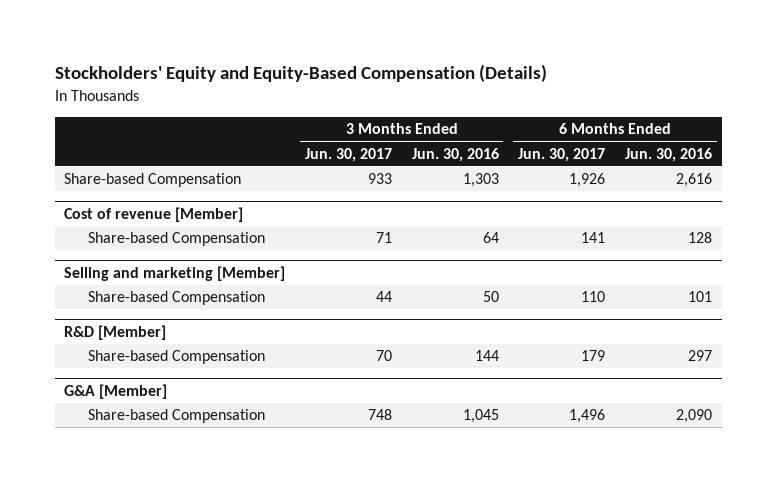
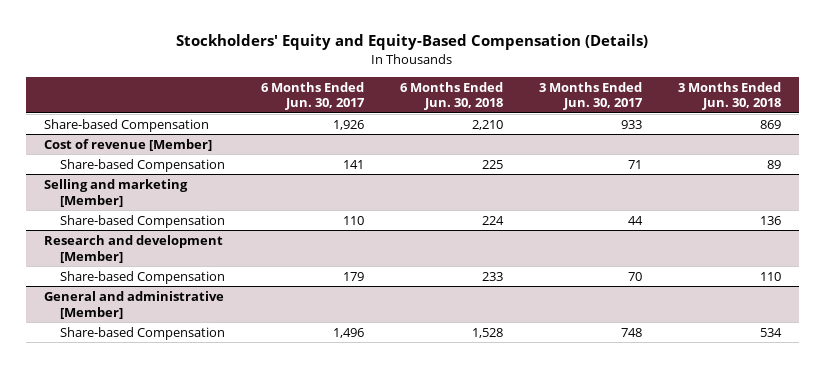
[411,147,499,162] Jun. 30, 2016 -> none
[624,147,712,162] Jun. 30, 2016 -> none
none -> [399,81,503,111] 6 Months Ended Jun. 30, 2018
none -> [677,81,781,111] 3 Months Ended Jun. 30, 2018
[64,324,167,340] R&D [Member] -> [43,234,223,263] Research and development [Member]
[64,383,168,399] G&A [Member] -> [43,290,224,319] General and administrative [Member]

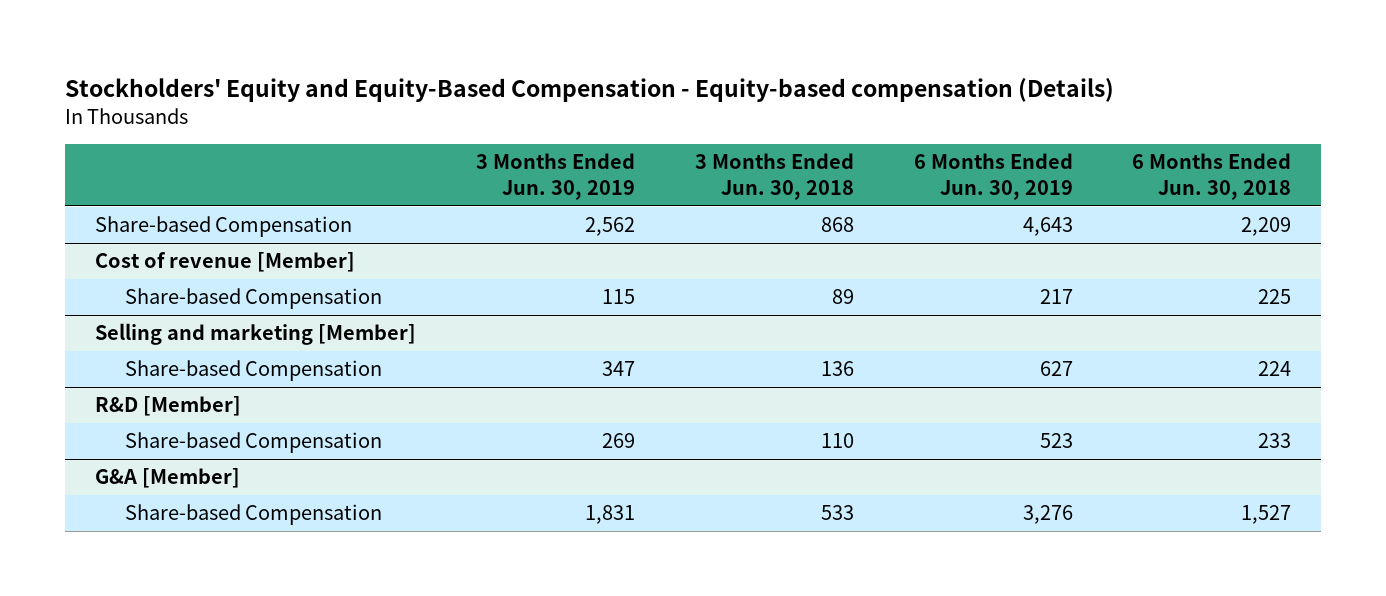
[176,34,649,51] Stockholders' Equity and Equity-Based Compensation (Details) -> [65,77,1115,102] Stockholders' Equity and Equity-Based Compensation - Equity-based compensation (Details)
[261,81,366,111] 6 Months Ended Jun. 30, 2017 -> none
[538,81,643,111] 3 Months Ended Jun. 30, 2017 -> none
none -> [475,153,635,201] 3 Months Ended Jun. 30, 2019
none -> [913,153,1073,201] 6 Months Ended Jun. 30, 2019
[471,119,503,130] 2,210 -> [1241,217,1292,237] 2,209
[759,119,781,129] 869 -> [820,217,854,233] 868
[43,234,223,263] Research and development [Member] -> [95,396,242,417] R&D [Member]
[43,290,224,319] General and administrative [Member] -> [95,468,241,489] G&A [Member]
[471,327,503,338] 1,528 -> [1241,505,1292,525] 1,527
[759,327,782,337] 534 -> [820,505,854,521] 533

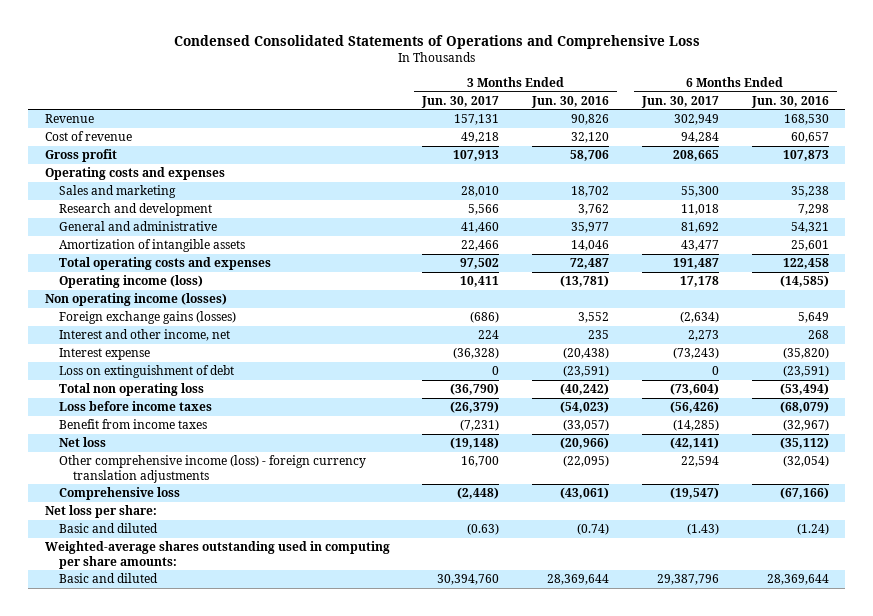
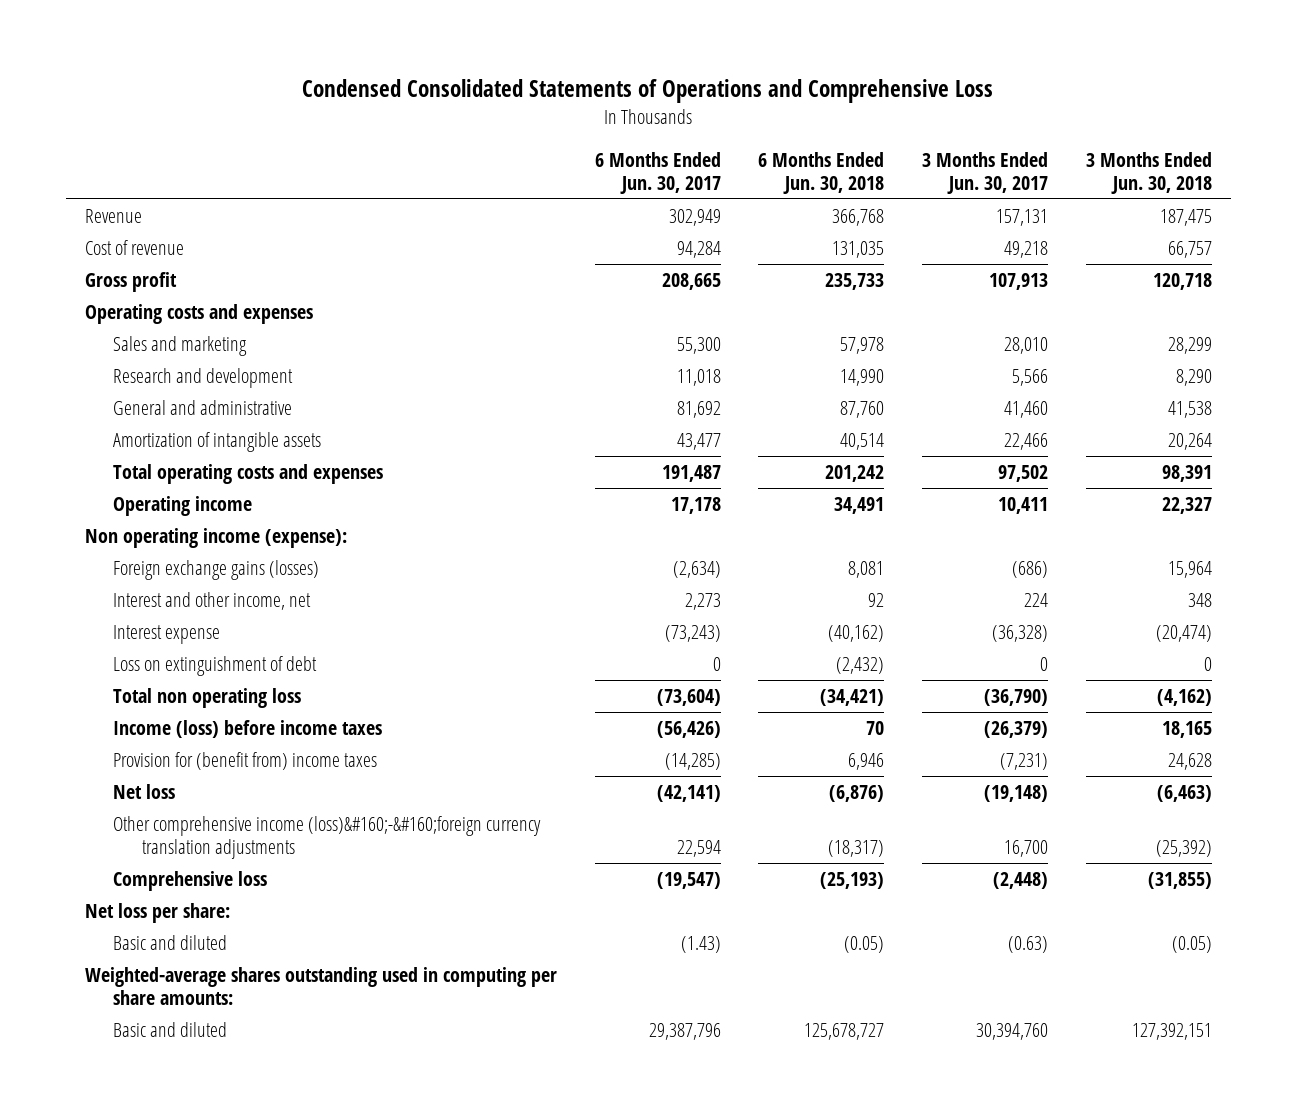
[531,95,610,108] Jun. 30, 2016 -> none
[750,95,829,108] Jun. 30, 2016 -> none
none -> [758,151,885,194] 6 Months Ended Jun. 30, 2018
none -> [1085,151,1212,194] 3 Months Ended Jun. 30, 2018
[58,275,203,289] Operating income (loss) -> [113,496,253,517] Operating income
[44,293,227,307] Non operating income (losses) -> [84,528,347,549] Non operating income (expense):
[58,401,212,412] Loss before income taxes -> [113,720,383,739] Income (loss) before income taxes
[58,419,207,430] Benefit from income taxes -> [113,752,378,771] Provision for (benefit from) income taxes
[58,455,366,483] Other comprehensive income (loss) - foreign currency translation adjustments -> [113,816,542,860] Other comprehensive income (loss)&#160;-&#160;foreign currency translation adjustments

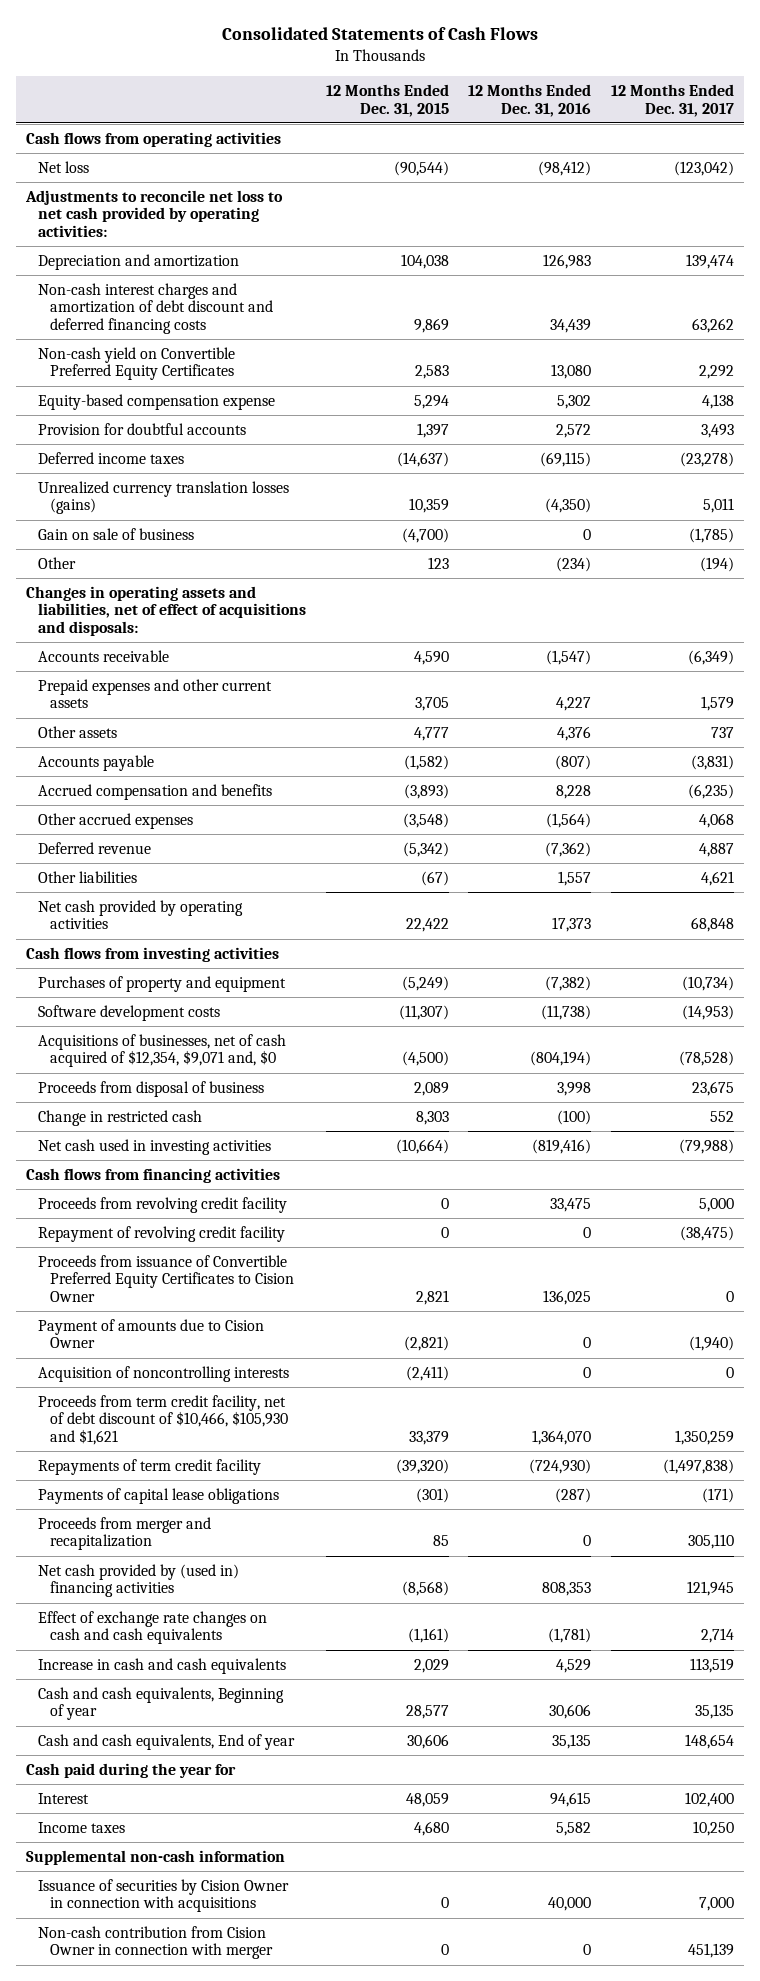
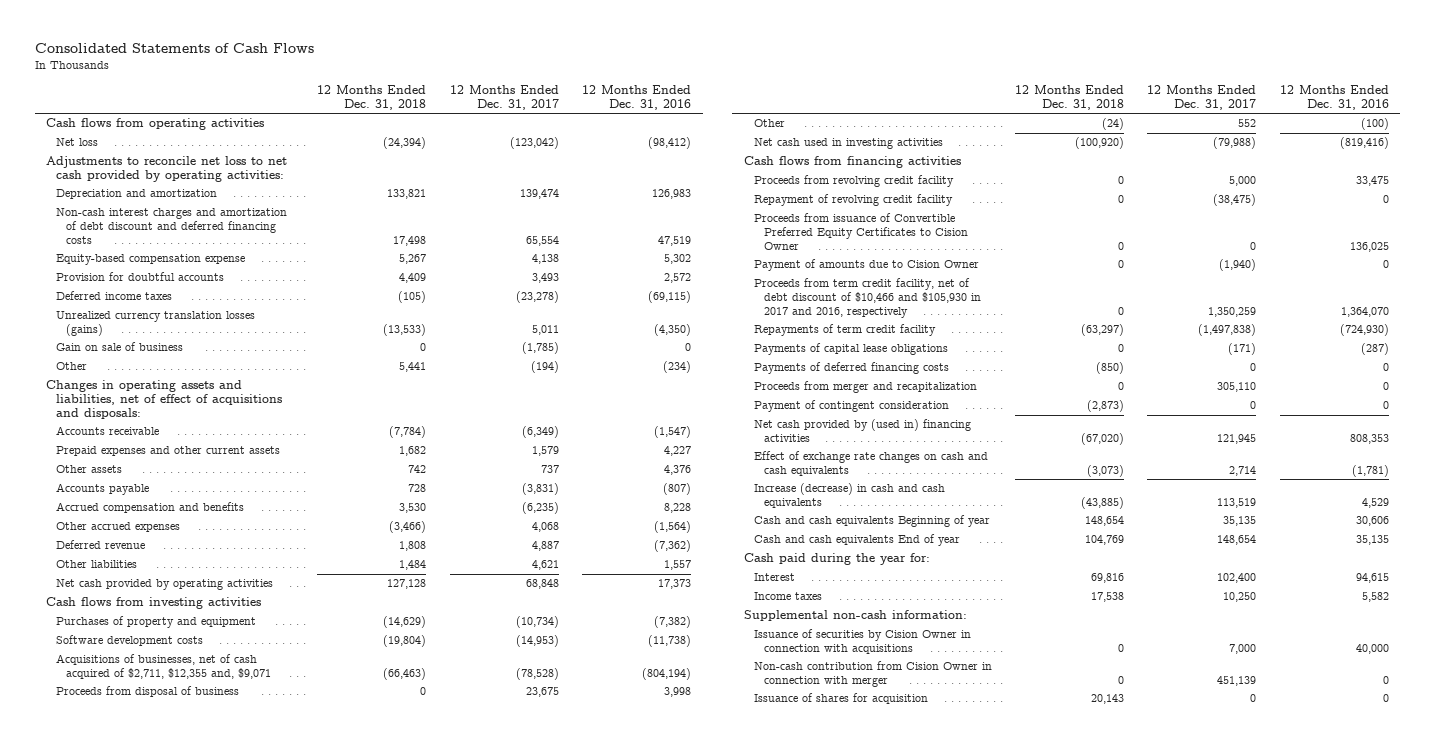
[325,83,449,117] 12 Months Ended Dec. 31, 2015 -> none
none -> [317,85,427,110] 12 Months Ended Dec. 31, 2018
[38,346,236,381] Non-cash yield on Convertible Preferred Equity Certificates -> none
[550,319,592,334] 34,439 -> [658,235,692,246] 47,519
[692,318,735,334] 63,262 -> [525,235,559,246] 65,554
[38,1033,287,1068] Acquisitions of businesses, net of cash acquired of $12,354, $9,071 and, $0 -> [56,654,272,680] Acquisitions of businesses, net of cash acquired of $2,711, $12,355 and, $9,071
[38,1109,203,1126] Change in restricted cash -> [753,119,785,128] Other
[38,1365,290,1382] Acquisition of noncontrolling interests -> none
[38,1394,289,1446] Proceeds from term credit facility, net of debt discount of $10,466, $105,930 and $1,621 -> [753,278,981,318] Proceeds from term credit facility, net of debt discount of $10,466 and $105,930 in 2017 and 2016, respectively
none -> [753,362,949,375] Payments of deferred financing costs
none -> [753,400,949,413] Payment of contingent consideration
[38,1657,287,1674] Increase in cash and cash equivalents -> [753,483,945,509] Increase (decrease) in cash and cash equivalents
[38,1686,285,1721] Cash and cash equivalents, Beginning of year -> [753,515,990,528] Cash and cash equivalents Beginning of year
[38,1733,296,1750] Cash and cash equivalents, End of year -> [753,534,960,547] Cash and cash equivalents End of year
[26,1762,237,1778] Cash paid during the year for -> [743,553,930,566] Cash paid during the year for:
[26,1849,286,1865] Supplemental non-cash information -> [743,610,967,622] Supplemental non-cash information:
none -> [753,693,928,705] Issuance of shares for acquisition

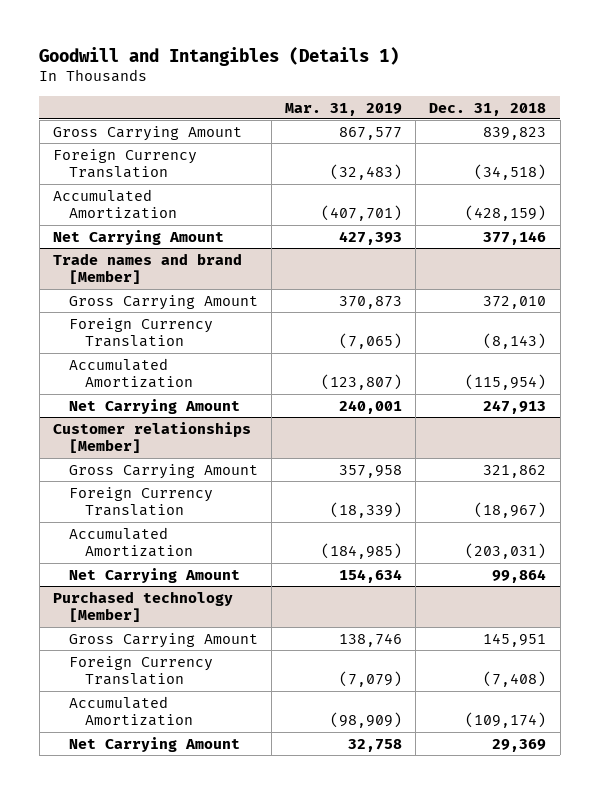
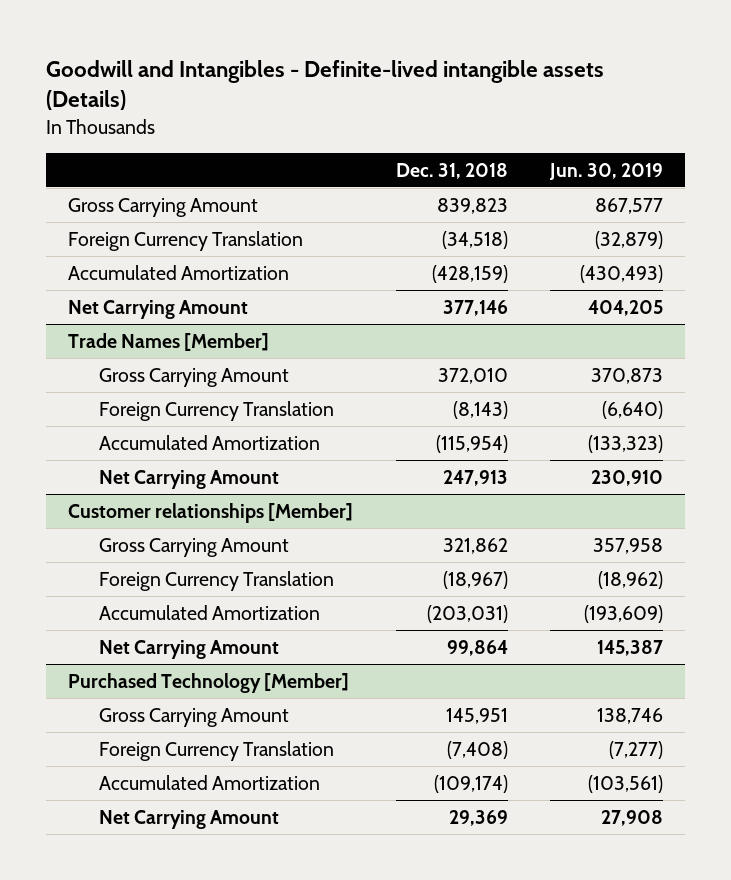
[39,46,400,66] Goodwill and Intangibles (Details 1) -> [46,59,605,111] Goodwill and Intangibles - Definite-lived intangible assets (Details)
[285,102,403,116] Mar. 31, 2019 -> none
none -> [549,163,664,181] Jun. 30, 2019
[52,252,242,285] Trade names and brand [Member] -> [67,332,269,351] Trade Names [Member]
[52,590,233,623] Purchased technology [Member] -> [67,672,349,693] Purchased Technology [Member]

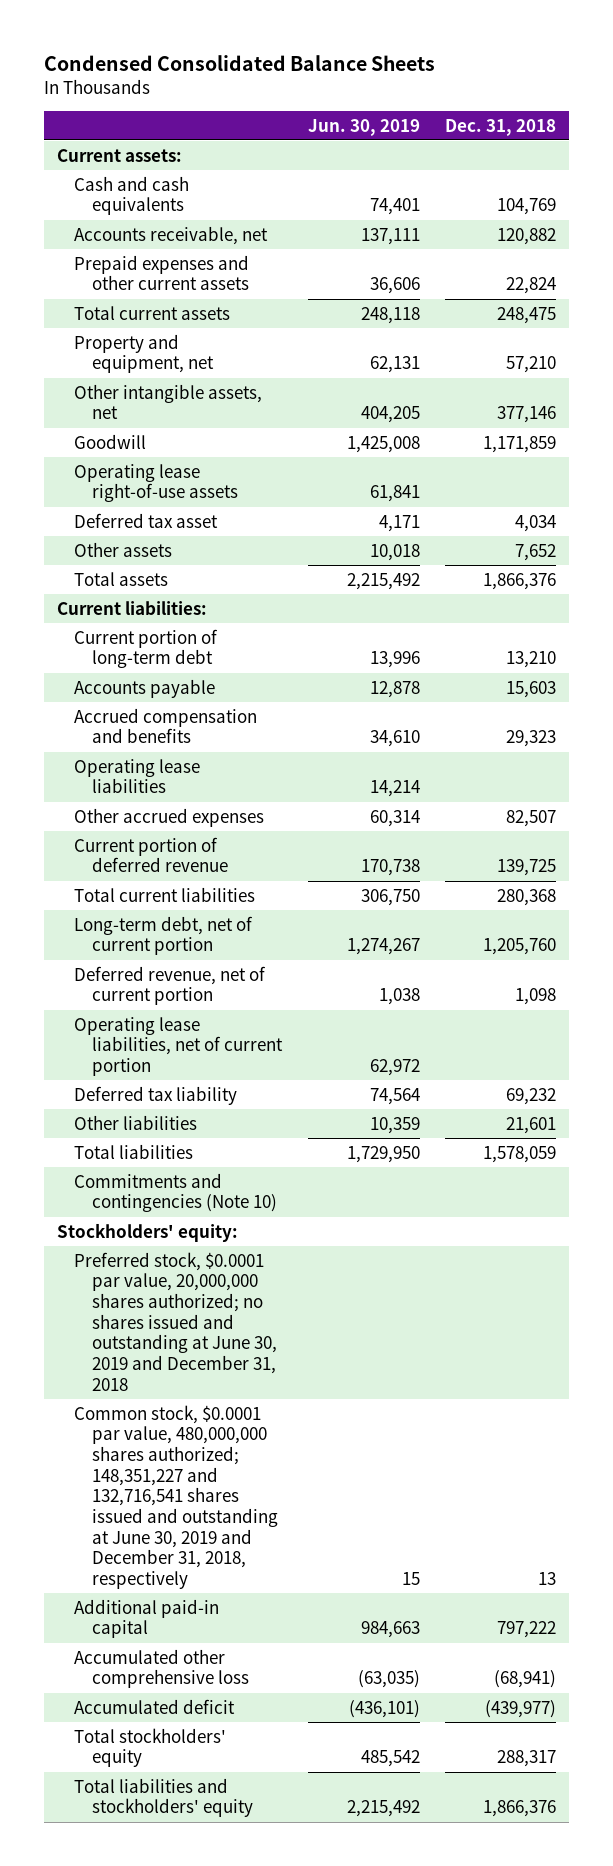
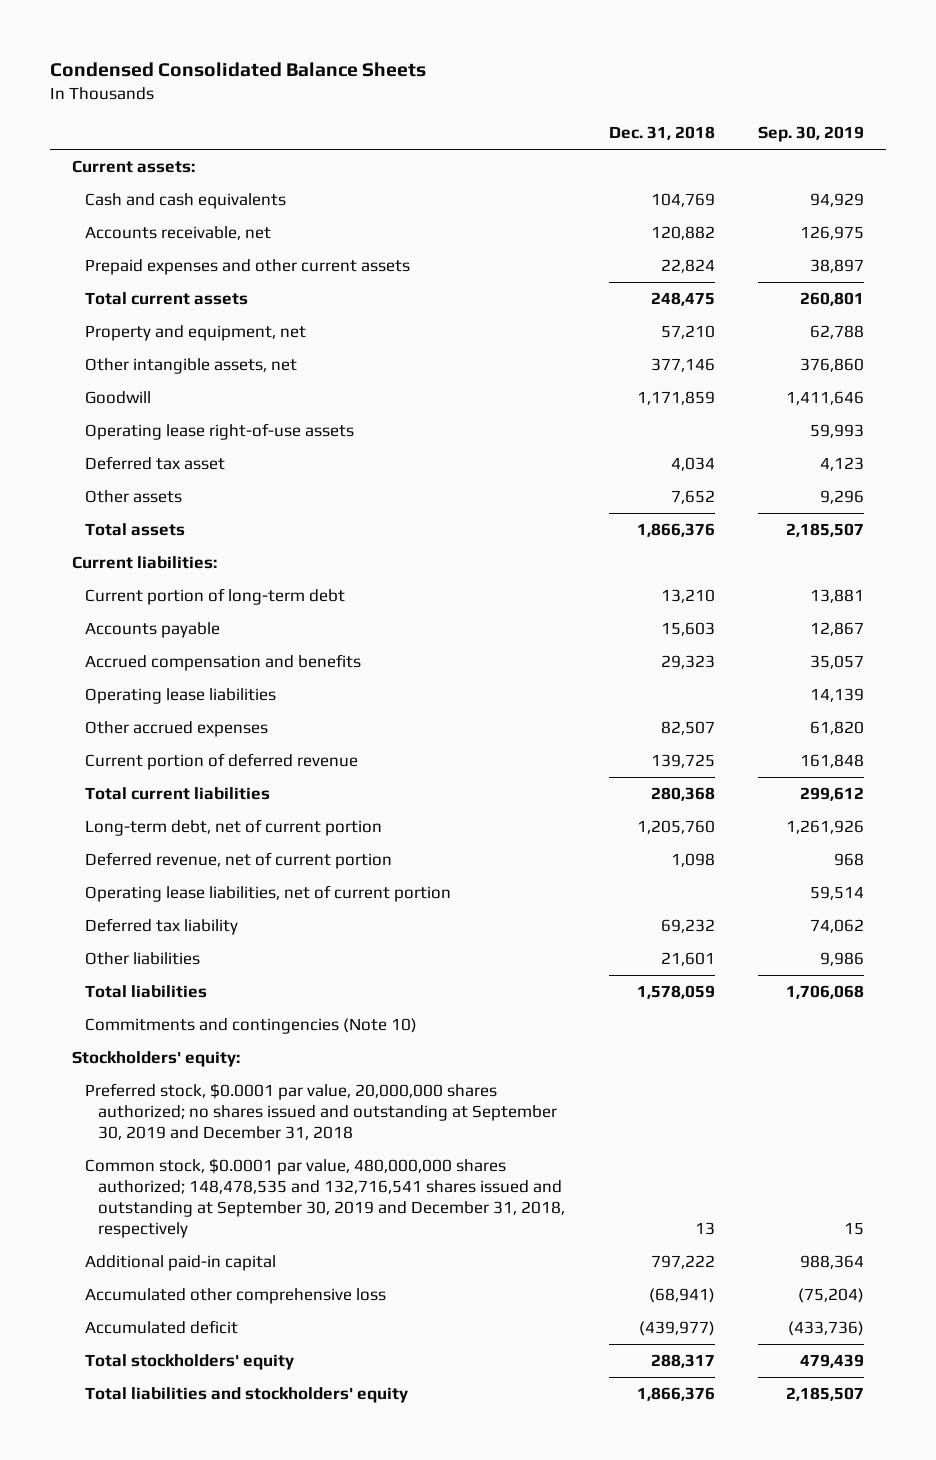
[307,118,420,136] Jun. 30, 2019 -> none
none -> [757,126,864,143] Sep. 30, 2019
[74,1251,277,1391] Preferred stock, $0.0001 par value, 20,000,000 shares authorized; no shares issued and outstanding at June 30, 2019 and December 31, 2018 -> [84,1083,558,1141] Preferred stock, $0.0001 par value, 20,000,000 shares authorized; no shares issued and outstanding at September 30, 2019 and December 31, 2018
[74,1404,278,1589] Common stock, $0.0001 par value, 480,000,000 shares authorized; 148,351,227 and 132,716,541 shares issued and outstanding at June 30, 2019 and December 31, 2018, respectively -> [84,1158,566,1239] Common stock, $0.0001 par value, 480,000,000 shares authorized; 148,478,535 and 132,716,541 shares issued and outstanding at September 30, 2019 and December 31, 2018, respectively

